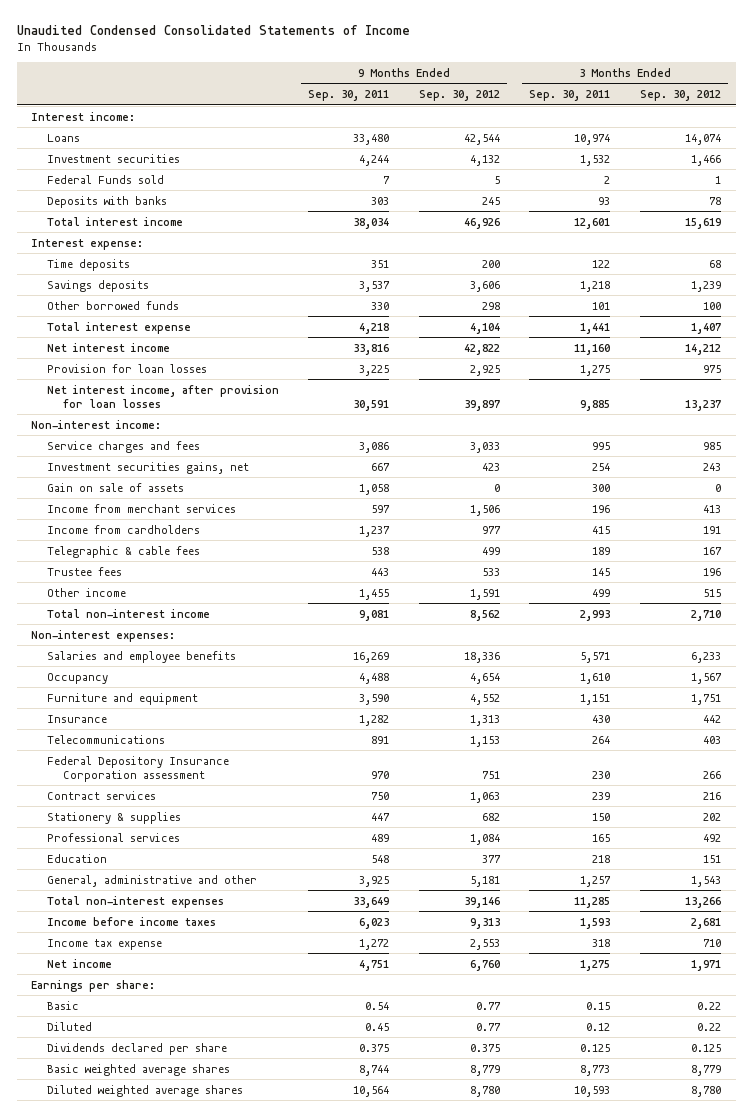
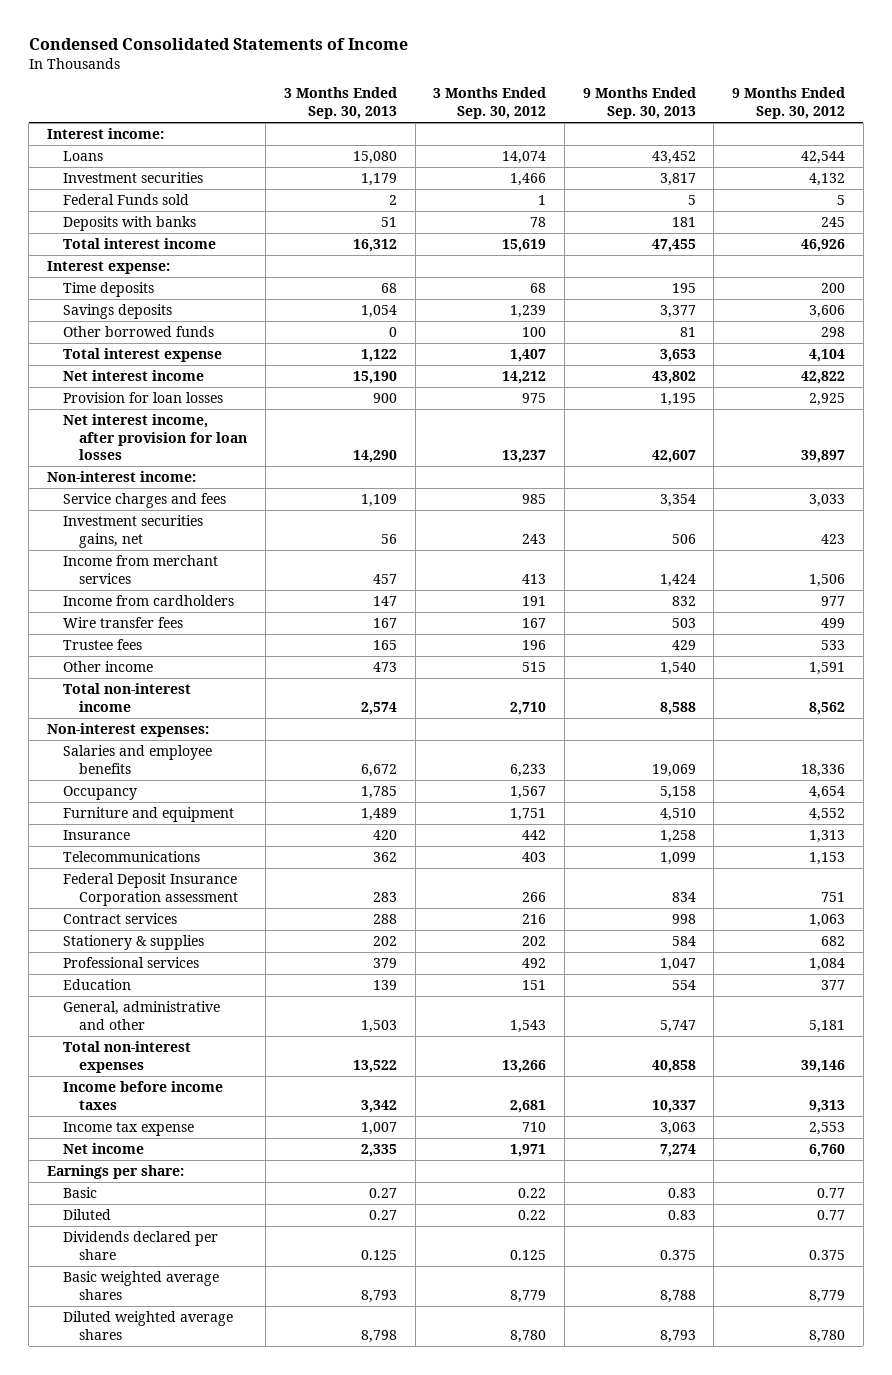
[16,24,410,35] Unaudited Condensed Consolidated Statements of Income -> [28,38,408,51] Condensed Consolidated Statements of Income
[308,90,390,102] Sep. 30, 2011 -> none
[529,90,611,102] Sep. 30, 2011 -> none
none -> [283,87,397,120] 3 Months Ended Sep. 30, 2013
none -> [582,87,696,120] 9 Months Ended Sep. 30, 2013
[47,482,185,492] Gain on sale of assets -> none
[47,545,201,558] Telegraphic & cable fees -> [63,616,184,628] Wire transfer fees
[47,755,230,782] Federal Depository Insurance Corporation assessment -> [63,872,239,906] Federal Deposit Insurance Corporation assessment

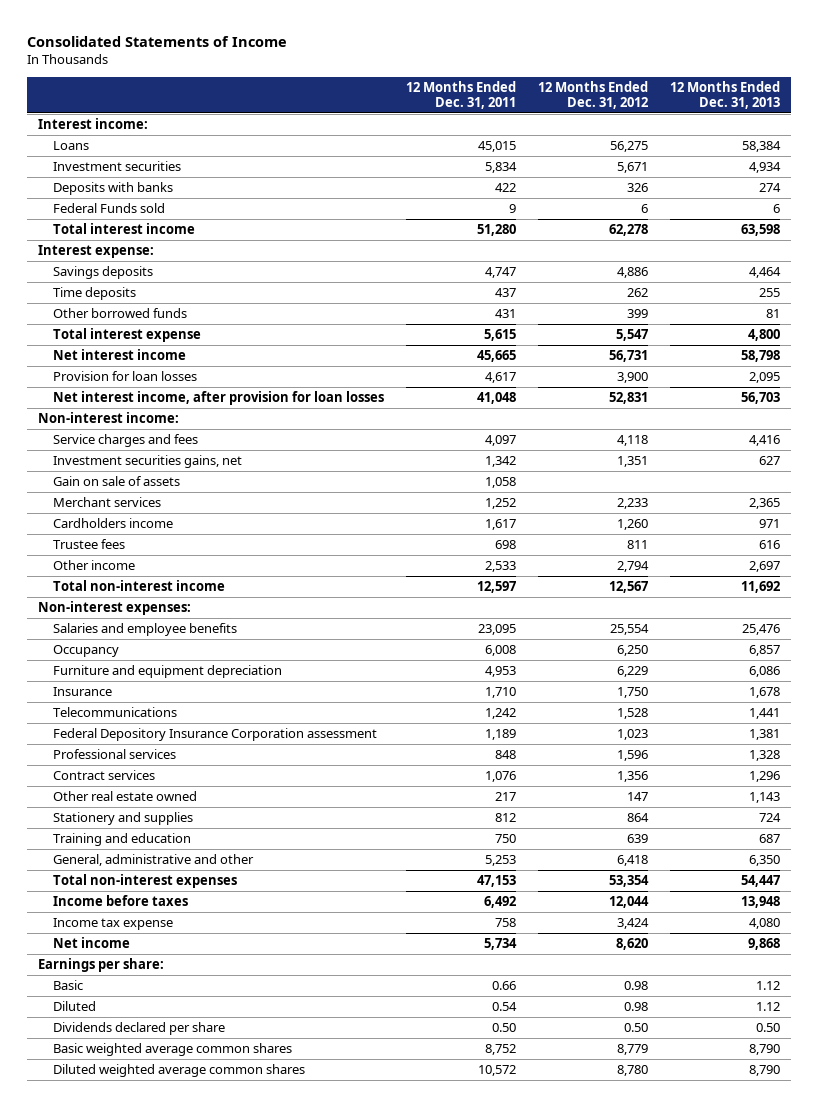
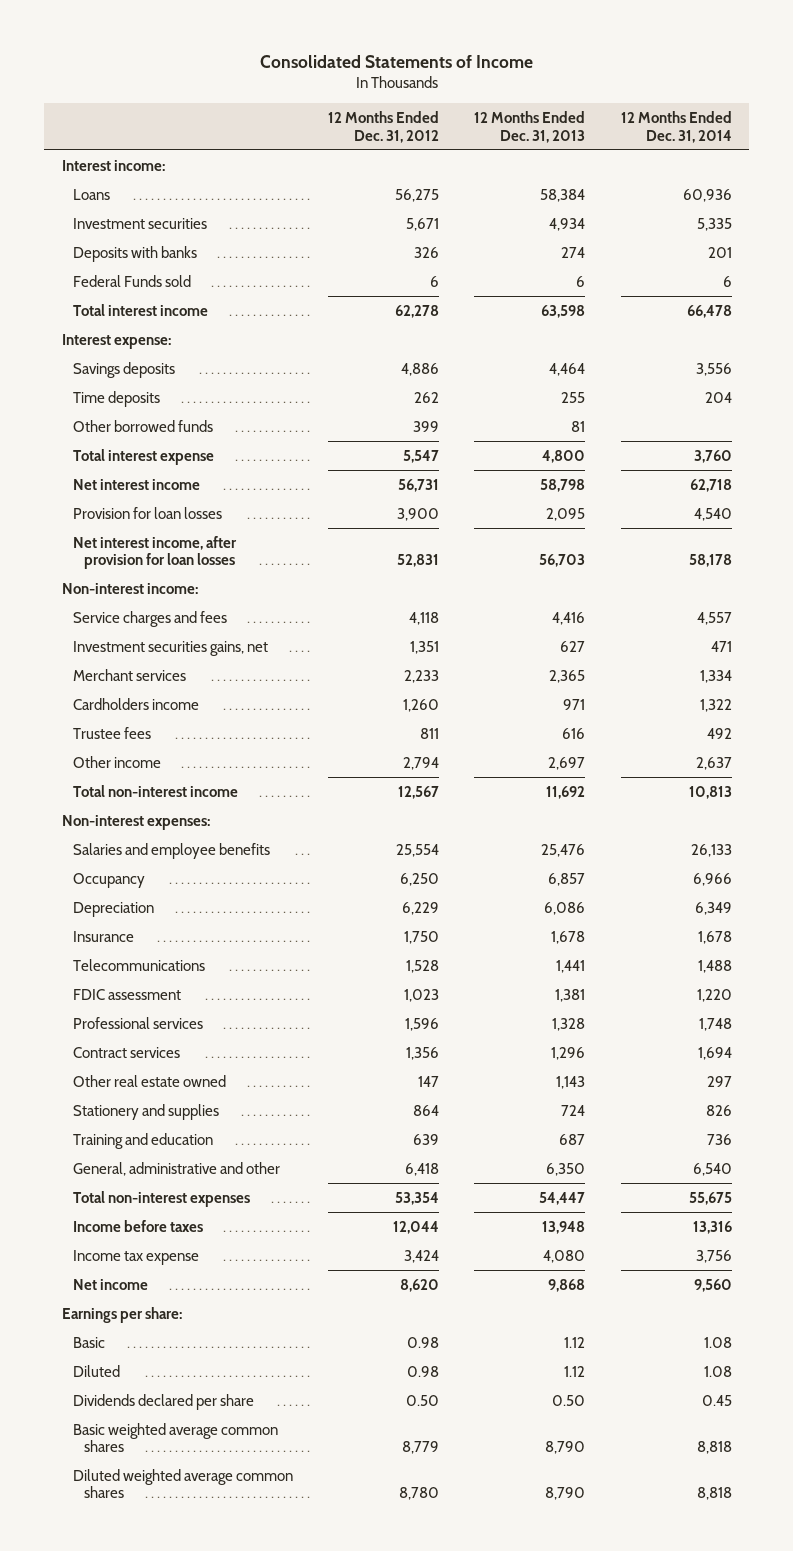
[405,80,516,109] 12 Months Ended Dec. 31, 2011 -> none
none -> [620,111,732,143] 12 Months Ended Dec. 31, 2014
[53,476,181,487] Gain on sale of assets -> none
[53,665,283,679] Furniture and equipment depreciation -> [72,901,154,917] Depreciation
[53,728,378,742] Federal Depository Insurance Corporation assessment -> [72,988,181,1000] FDIC assessment

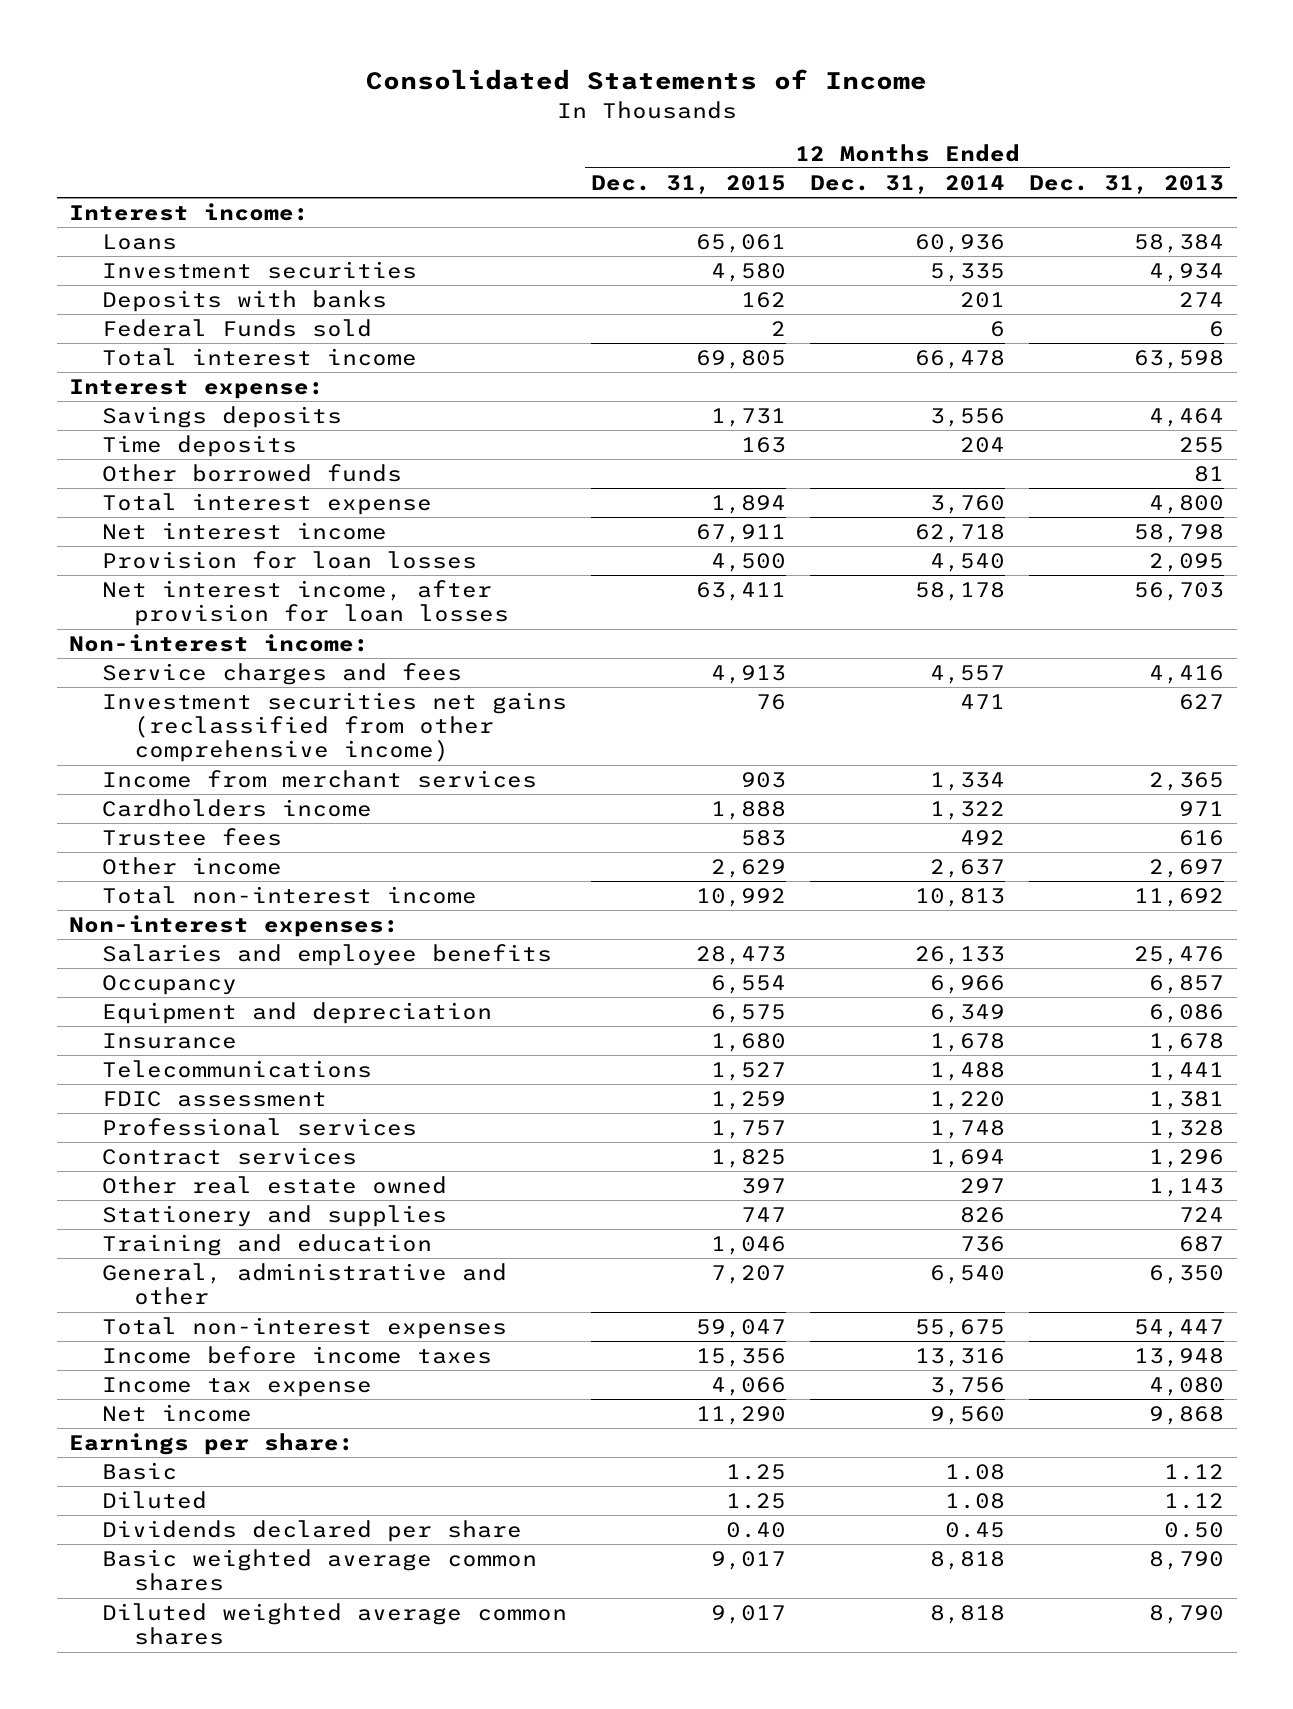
[328,111,440,143] 12 Months Ended Dec. 31, 2012 -> none
none -> [590,174,786,194] Dec. 31, 2015
[72,640,268,656] Investment securities gains, net -> [101,692,567,763] Investment securities net gains (reclassified from other comprehensive income)
[72,668,186,681] Merchant services -> [101,770,537,789] Income from merchant services
[72,901,154,917] Depreciation -> [101,1002,492,1025] Equipment and depreciation
[72,1219,203,1232] Income before taxes -> [101,1346,492,1365] Income before income taxes

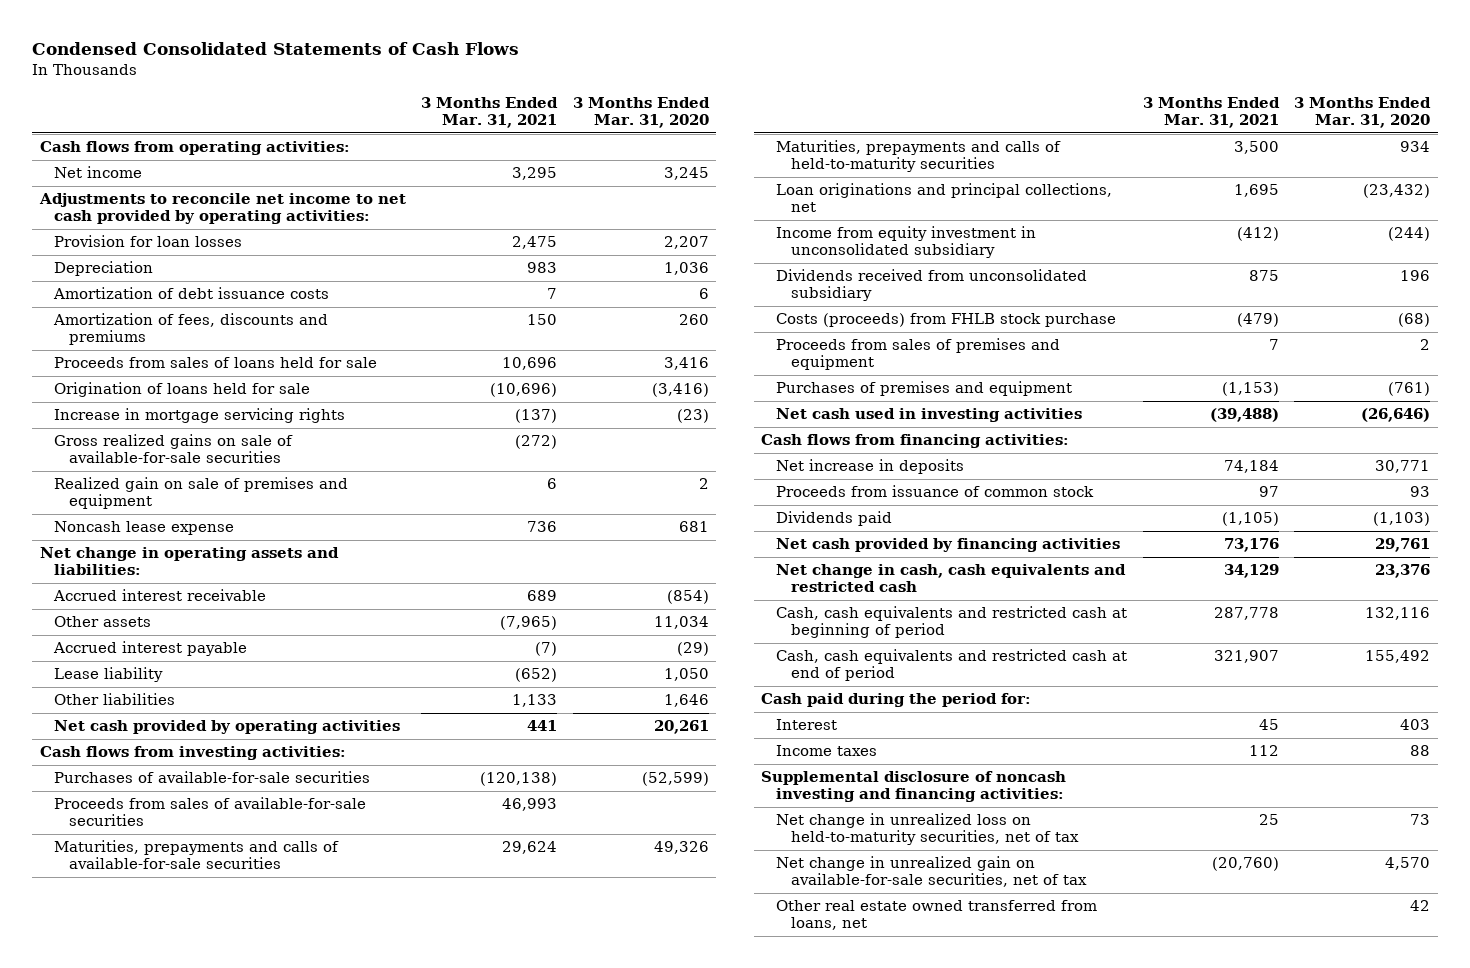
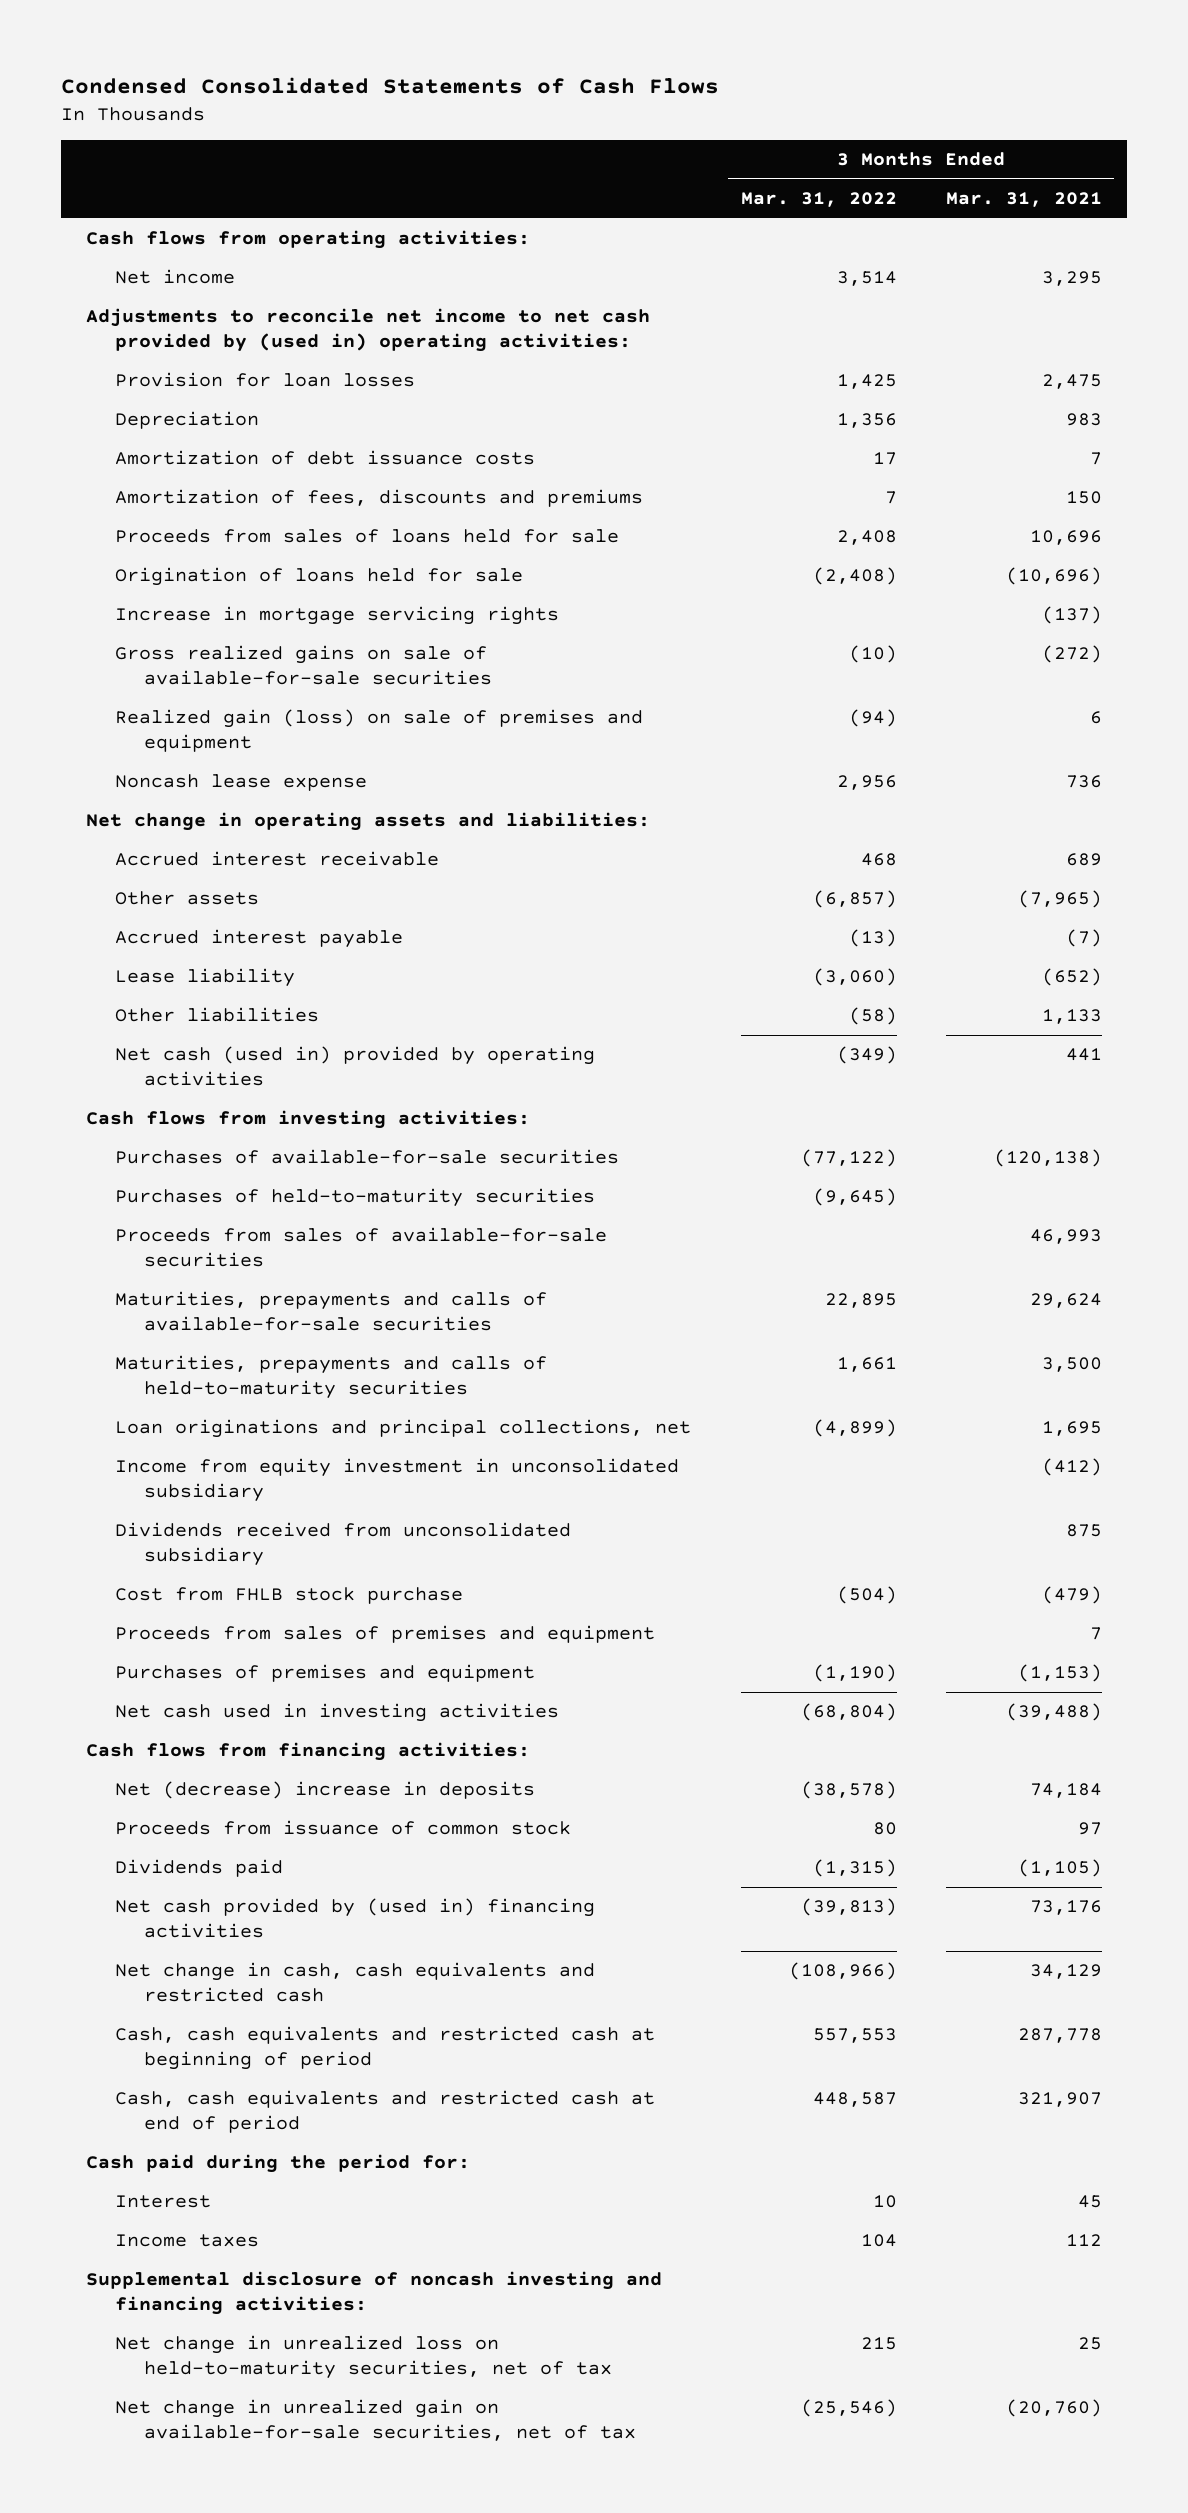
[572,97,710,129] 3 Months Ended Mar. 31, 2020 -> none
none -> [740,192,897,208] Mar. 31, 2022
[38,193,406,225] Adjustments to reconcile net income to net cash provided by operating activities: -> [86,308,651,352] Adjustments to reconcile net income to net cash provided by (used in) operating activities:
[54,477,349,510] Realized gain on sale of premises and equipment -> [115,709,644,752] Realized gain (loss) on sale of premises and equipment
[54,720,401,735] Net cash provided by operating activities -> [115,1046,596,1086] Net cash (used in) provided by operating activities
none -> [115,1188,596,1208] Purchases of held-to-maturity securities
[775,313,1116,328] Costs (proceeds) from FHLB stock purchase -> [115,1587,464,1605] Cost from FHLB stock purchase
[775,459,964,475] Net increase in deposits -> [115,1781,536,1800] Net (decrease) increase in deposits
[775,538,1120,553] Net cash provided by financing activities -> [115,1898,596,1938] Net cash provided by (used in) financing activities
[775,900,1097,931] Other real estate owned transferred from loans, net -> none

